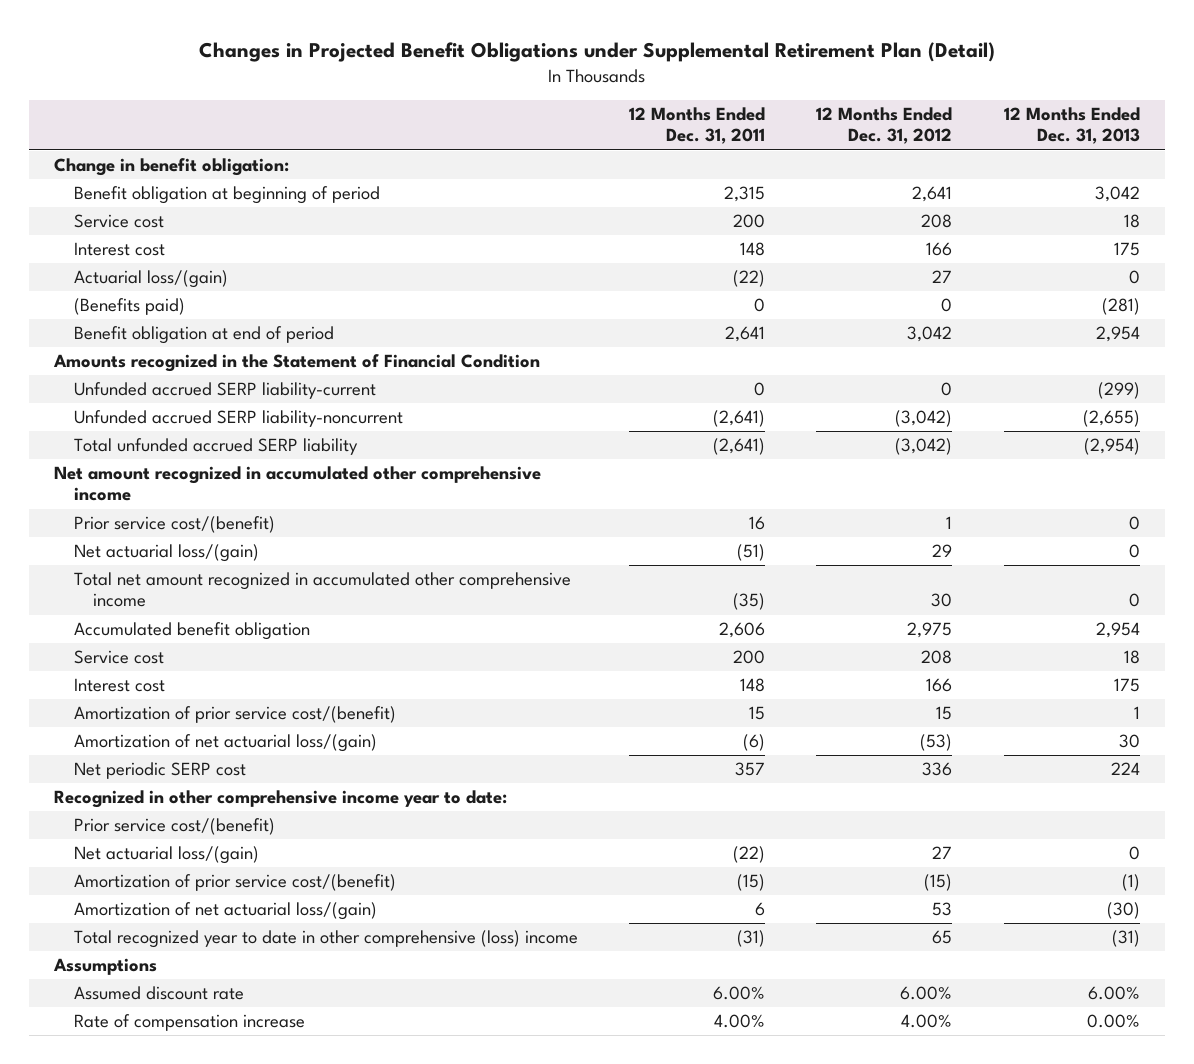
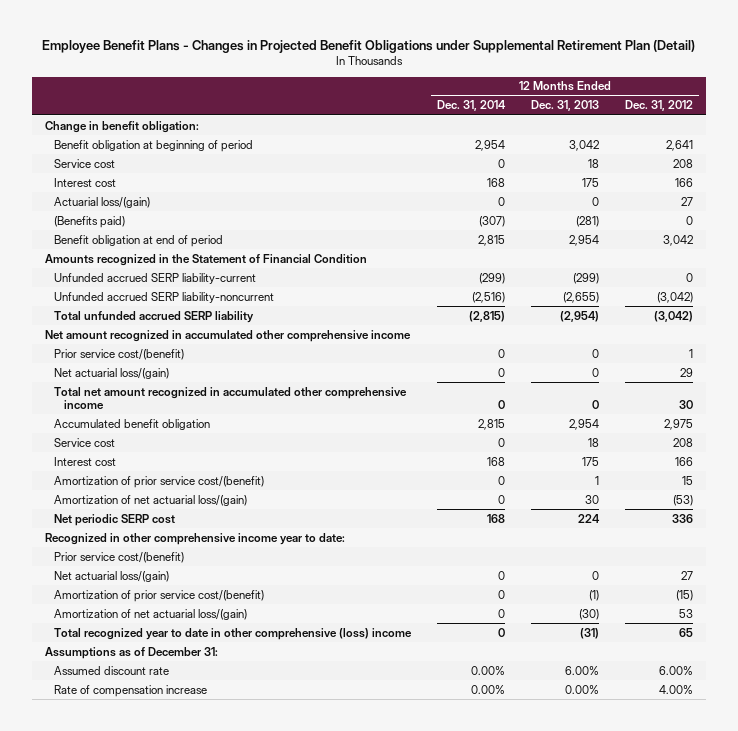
[198,42,995,63] Changes in Projected Benefit Obligations under Supplemental Retirement Plan (Detail) -> [42,39,696,53] Employee Benefit Plans - Changes in Projected Benefit Obligations under Supplemental Retirement Plan (Detail)
[628,107,765,145] 12 Months Ended Dec. 31, 2011 -> none
none -> [437,100,507,112] Dec. 31, 2014
[53,958,158,976] Assumptions -> [45,646,219,659] Assumptions as of December 31:

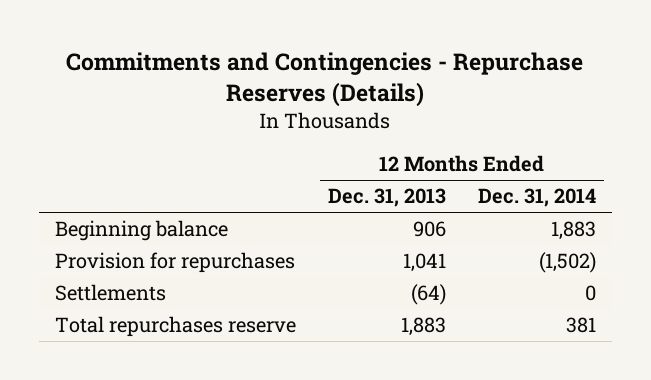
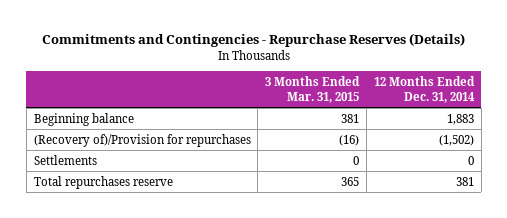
[327,188,446,208] Dec. 31, 2013 -> none
none -> [265,75,361,103] 3 Months Ended Mar. 31, 2015
[55,252,296,274] Provision for repurchases -> [33,133,251,147] (Recovery of)/Provision for repurchases

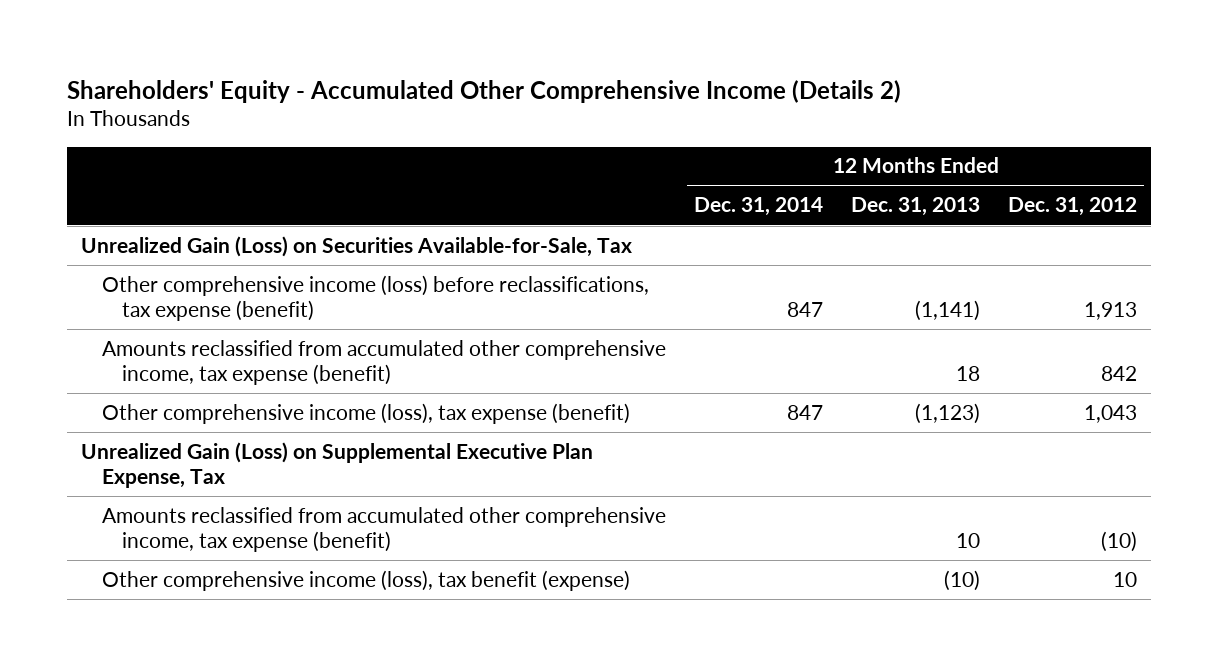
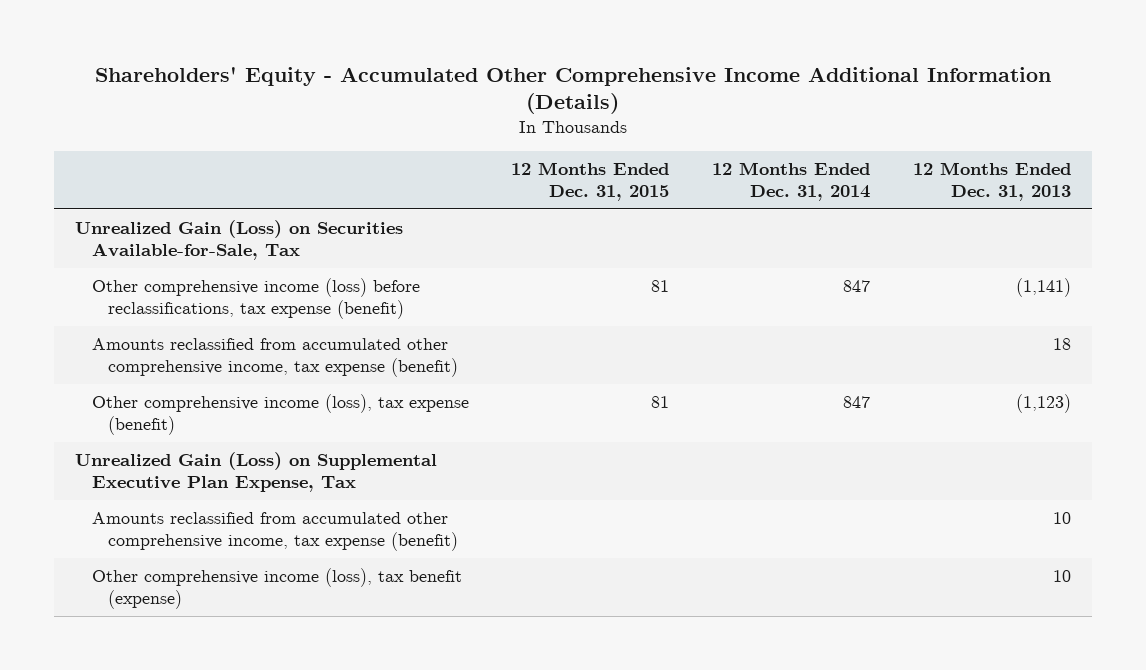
[67,79,902,103] Shareholders' Equity - Accumulated Other Comprehensive Income (Details 2) -> [94,66,1051,115] Shareholders' Equity - Accumulated Other Comprehensive Income Additional Information (Details)
[1008,197,1138,217] Dec. 31, 2012 -> none
none -> [511,162,670,202] 12 Months Ended Dec. 31, 2015
[944,569,981,591] (10) -> [1052,570,1071,583] 10

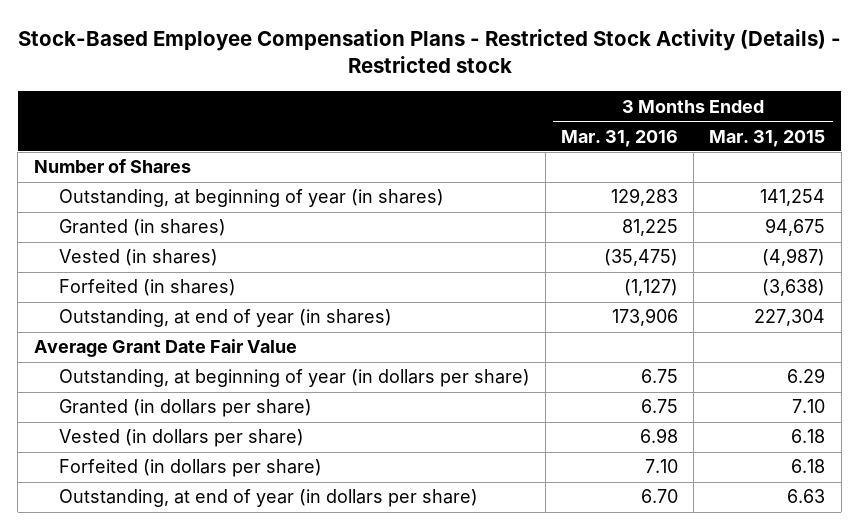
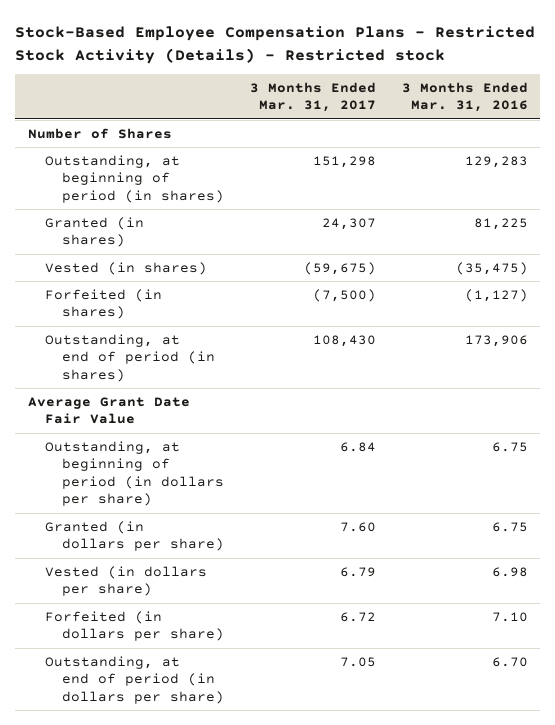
[709,129,826,147] Mar. 31, 2015 -> none
none -> [249,81,376,113] 3 Months Ended Mar. 31, 2017
[58,189,444,208] Outstanding, at beginning of year (in shares) -> [45,154,225,203] Outstanding, at beginning of period (in shares)
[58,309,392,328] Outstanding, at end of year (in shares) -> [45,333,216,382] Outstanding, at end of period (in shares)
[58,369,530,388] Outstanding, at beginning of year (in dollars per share) -> [45,440,225,507] Outstanding, at beginning of period (in dollars per share)
[58,489,478,508] Outstanding, at end of year (in dollars per share) -> [45,655,225,704] Outstanding, at end of period (in dollars per share)

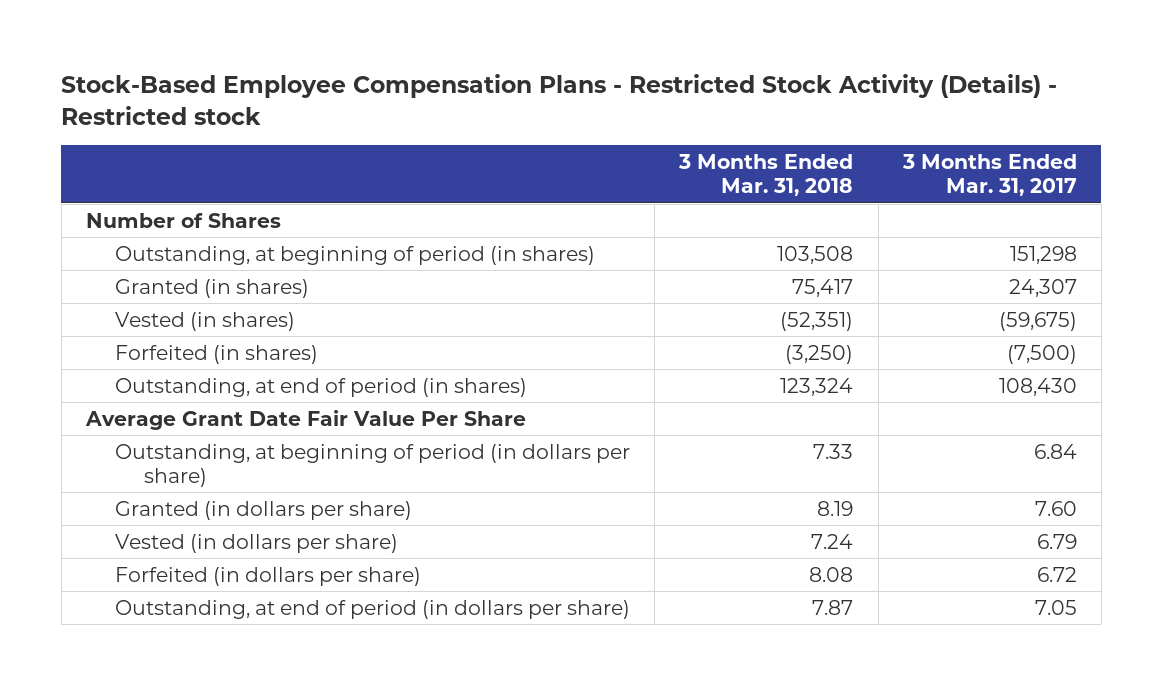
[401,81,528,113] 3 Months Ended Mar. 31, 2016 -> none
none -> [678,154,854,197] 3 Months Ended Mar. 31, 2018
[27,396,190,425] Average Grant Date Fair Value -> [84,409,526,430] Average Grant Date Fair Value Per Share

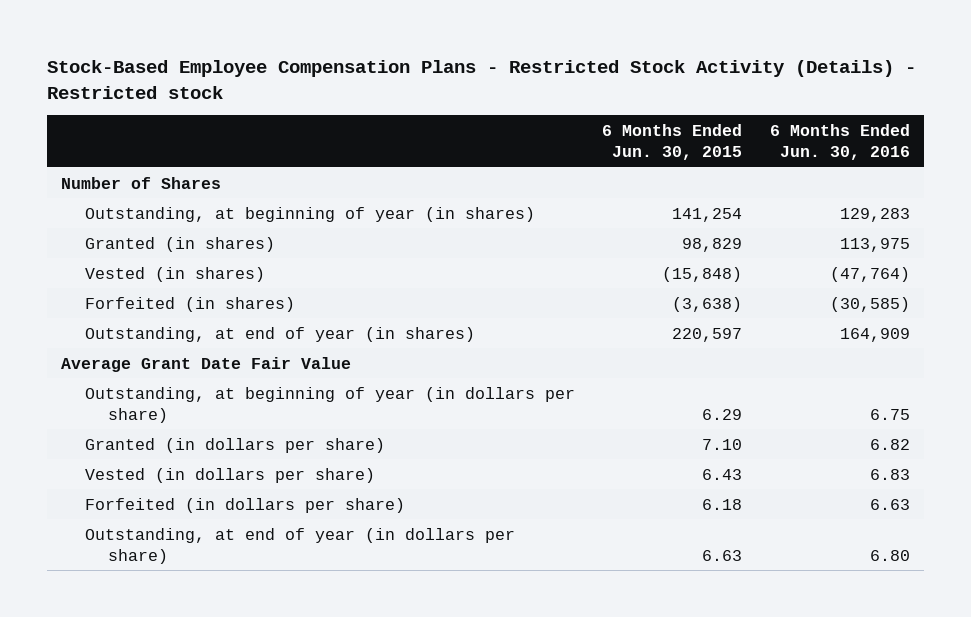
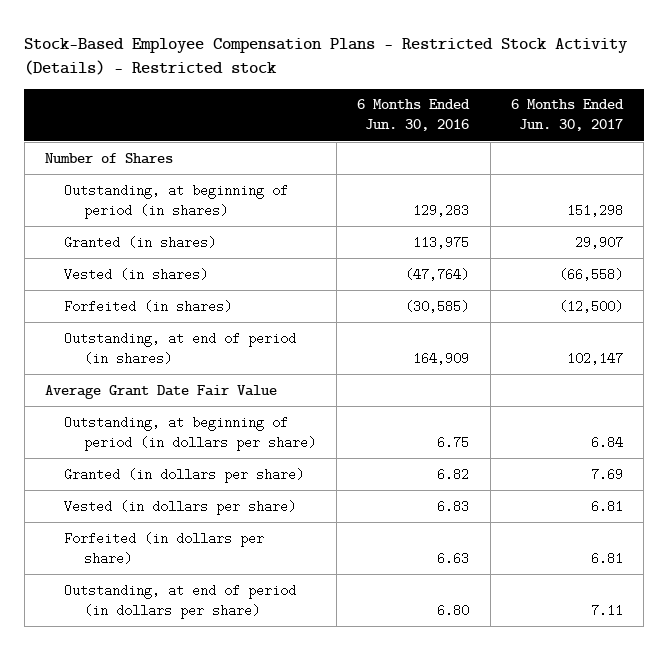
[602,123,743,160] 6 Months Ended Jun. 30, 2015 -> none
none -> [510,99,624,132] 6 Months Ended Jun. 30, 2017
[84,206,535,222] Outstanding, at beginning of year (in shares) -> [64,183,289,219] Outstanding, at beginning of period (in shares)
[84,326,475,342] Outstanding, at end of year (in shares) -> [64,331,297,365] Outstanding, at end of period (in shares)
[84,386,575,423] Outstanding, at beginning of year (in dollars per share) -> [64,415,316,451] Outstanding, at beginning of period (in dollars per share)
[84,527,515,564] Outstanding, at end of year (in dollars per share) -> [64,583,297,619] Outstanding, at end of period (in dollars per share)

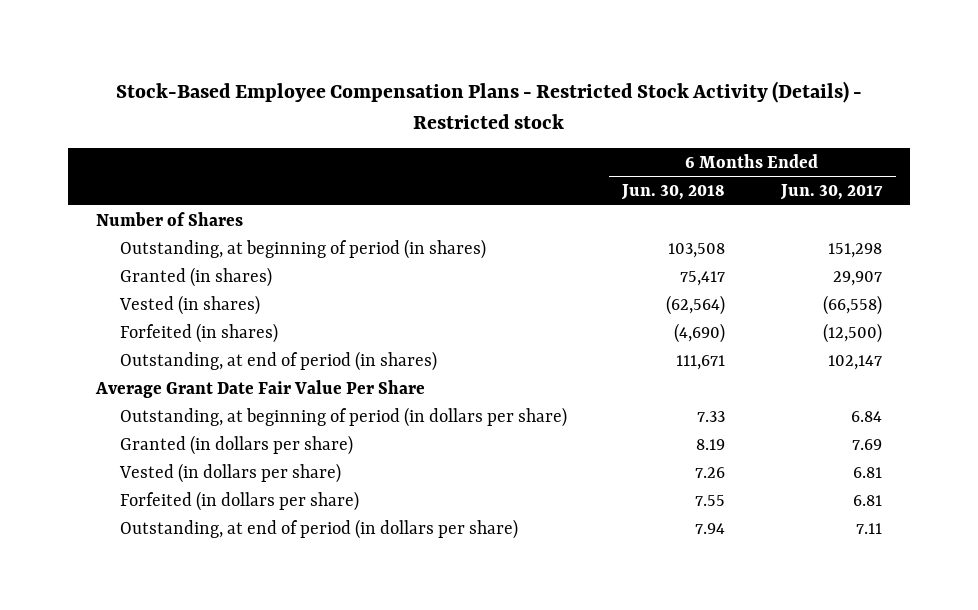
[357,99,471,132] 6 Months Ended Jun. 30, 2016 -> none
none -> [621,184,726,201] Jun. 30, 2018
[45,384,278,399] Average Grant Date Fair Value -> [94,379,425,398] Average Grant Date Fair Value Per Share

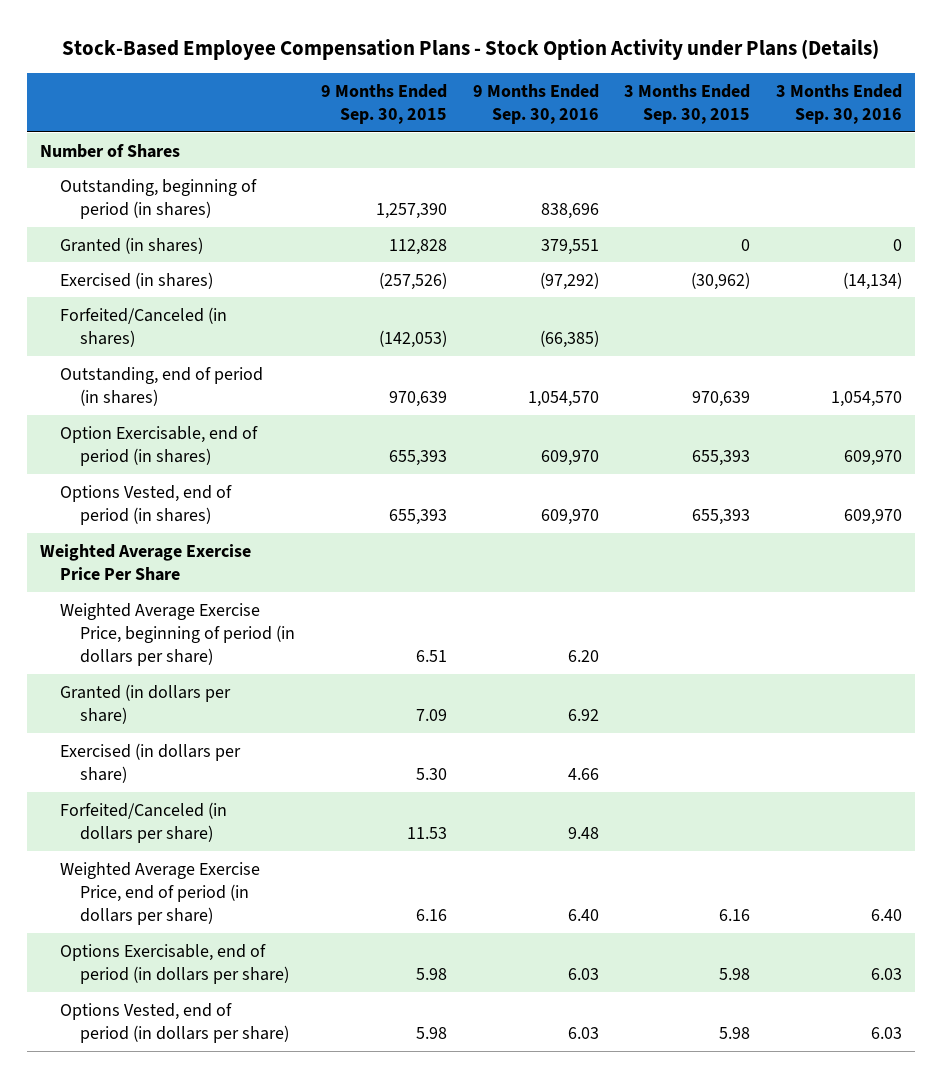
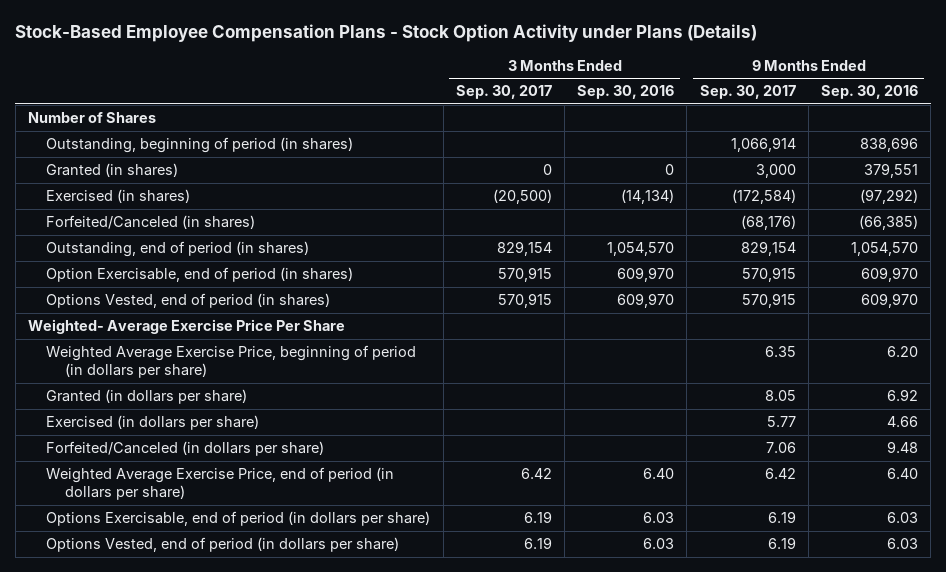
[320,83,447,124] 9 Months Ended Sep. 30, 2015 -> none
[624,83,751,124] 3 Months Ended Sep. 30, 2015 -> none
none -> [455,85,552,100] Sep. 30, 2017
none -> [699,85,796,100] Sep. 30, 2017
[39,543,251,581] Weighted Average Exercise Price Per Share -> [28,319,346,335] Weighted- Average Exercise Price Per Share

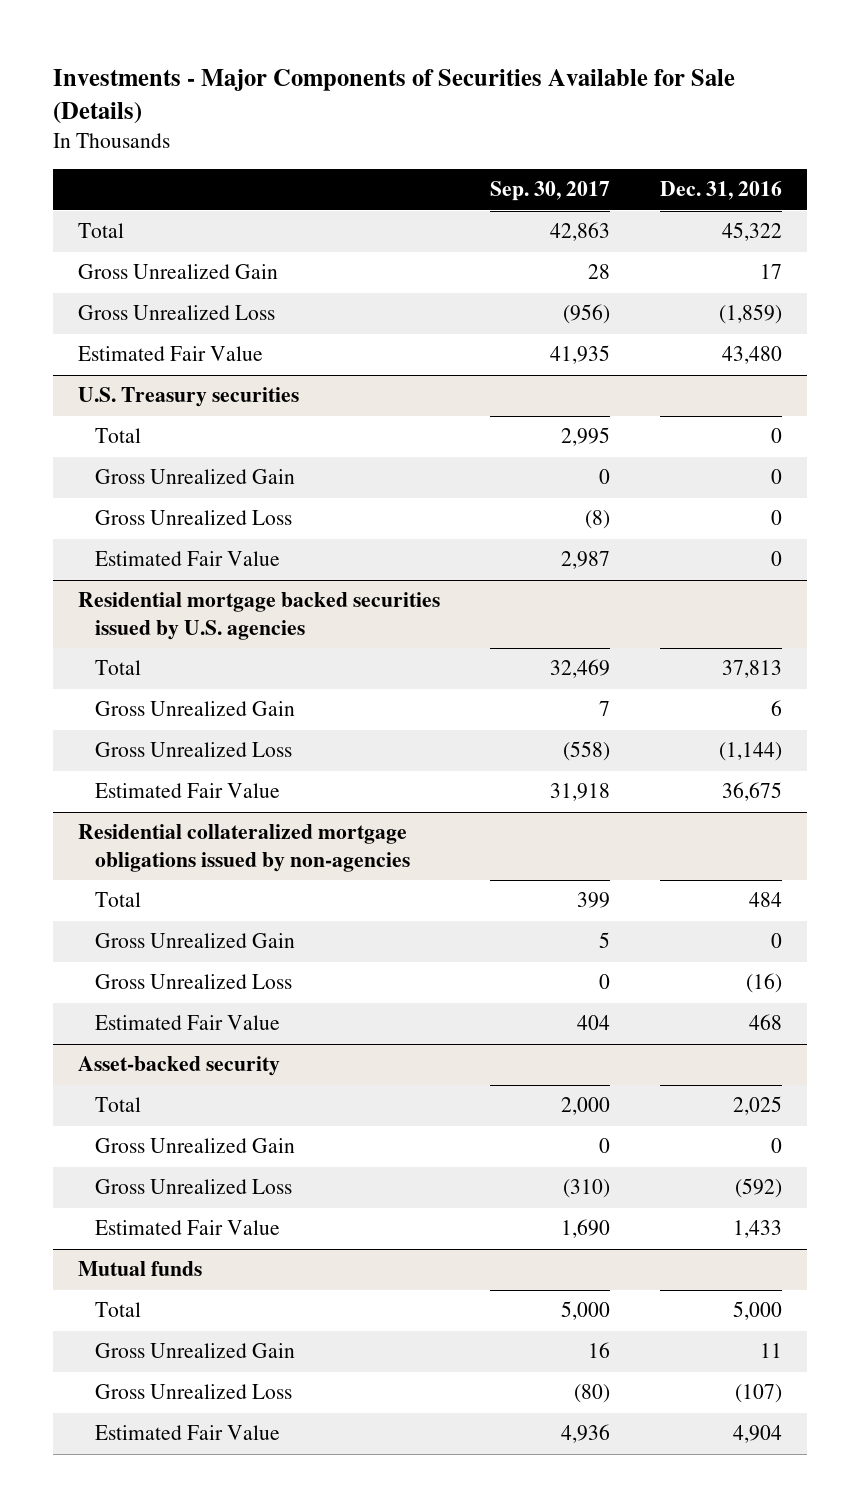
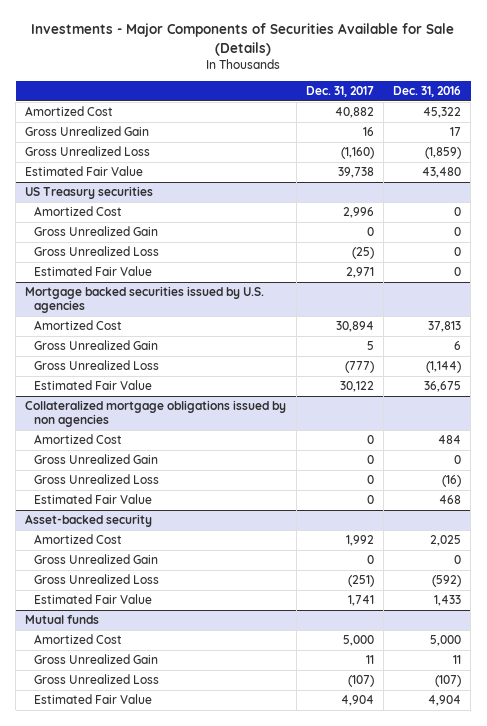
[489,181,610,202] Sep. 30, 2017 -> none
none -> [305,86,374,98] Dec. 31, 2017
[77,223,124,239] Total -> [25,106,114,117] Amortized Cost
[77,387,299,408] U.S. Treasury securities -> [25,186,154,200] US Treasury securities
[95,428,142,444] Total -> [34,206,123,217] Amortized Cost
[77,592,440,640] Residential mortgage backed securities issued by U.S. agencies -> [25,286,265,314] Mortgage backed securities issued by U.S. agencies
[95,660,142,676] Total -> [34,320,123,331] Amortized Cost
[77,824,411,872] Residential collateralized mortgage obligations issued by non-agencies -> [25,400,287,428] Collateralized mortgage obligations issued by non agencies
[95,892,142,908] Total -> [34,434,123,445] Amortized Cost
[95,1097,142,1113] Total -> [34,534,123,545] Amortized Cost
[95,1302,142,1318] Total -> [34,634,123,645] Amortized Cost

